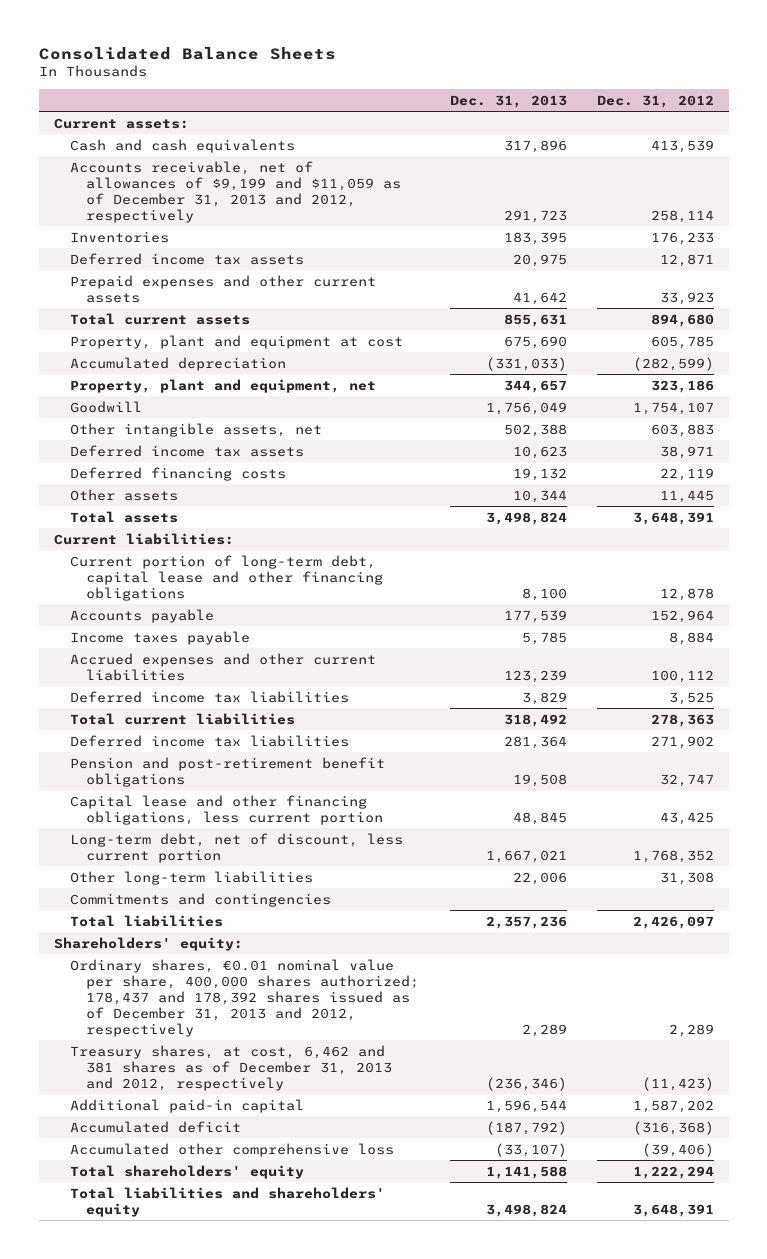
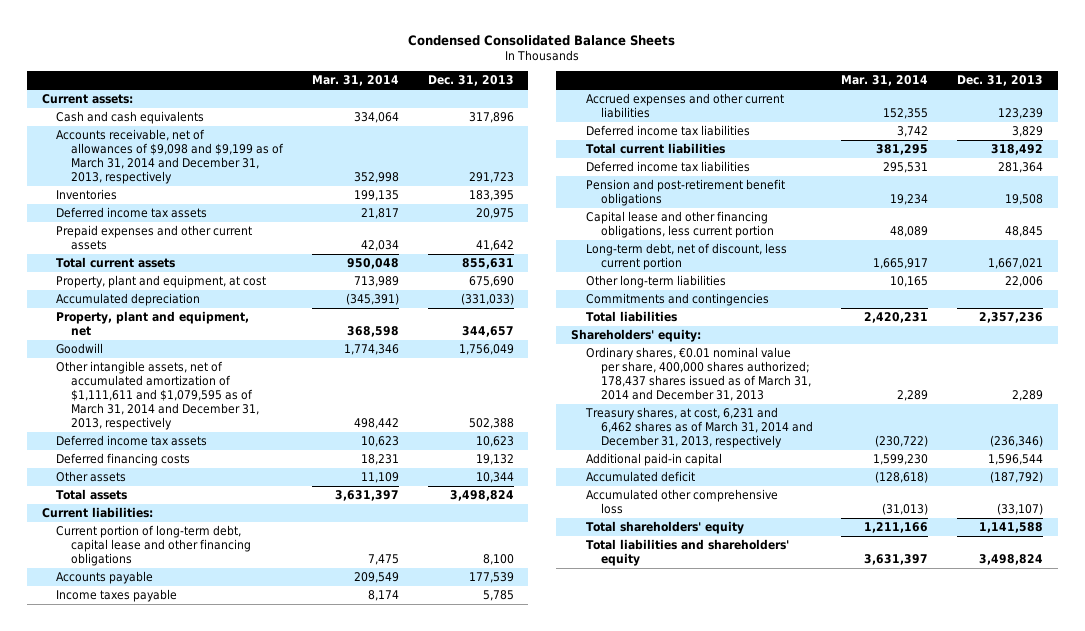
[38,46,336,60] Consolidated Balance Sheets -> [408,34,676,46] Condensed Consolidated Balance Sheets
[596,94,714,108] Dec. 31, 2012 -> none
none -> [312,75,400,87] Mar. 31, 2014
[69,160,402,223] Accounts receivable, net of allowances of $9,199 and $11,059 as of December 31, 2013 and 2012, respectively -> [56,129,285,185] Accounts receivable, net of allowances of $9,098 and $9,199 as of March 31, 2014 and December 31, 2013, respectively
[69,334,403,349] Property, plant and equipment at cost -> [56,275,267,289] Property, plant and equipment, at cost
[69,422,322,437] Other intangible assets, net -> [56,361,260,431] Other intangible assets, net of accumulated amortization of $1,111,611 and $1,079,595 as of March 31, 2014 and December 31, 2013, respectively
[69,958,420,1037] Ordinary shares, €0.01 nominal value per share, 400,000 shares authorized; 178,437 and 178,392 shares issued as of December 31, 2013 and 2012, respectively -> [585,347,811,402] Ordinary shares, €0.01 nominal value per share, 400,000 shares authorized; 178,437 shares issued as of March 31, 2014 and December 31, 2013
[69,1044,393,1091] Treasury shares, at cost, 6,462 and 381 shares as of December 31, 2013 and 2012, respectively -> [584,407,813,449] Treasury shares, at cost, 6,231 and 6,462 shares as of March 31, 2014 and December 31, 2013, respectively

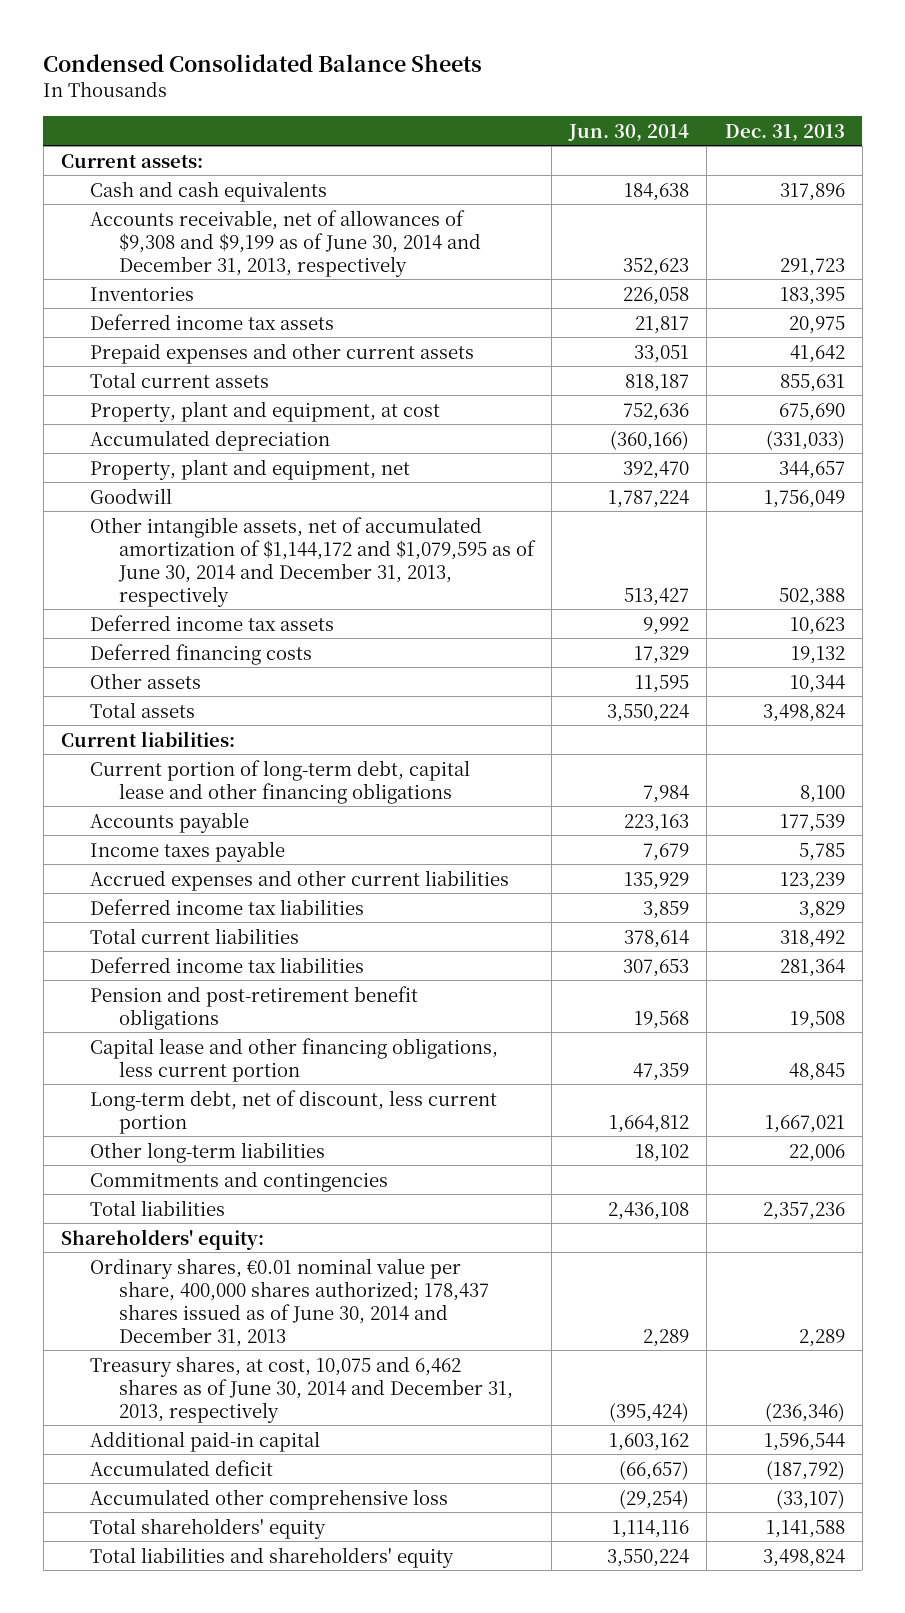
[312,75,400,87] Mar. 31, 2014 -> none
none -> [568,123,690,142] Jun. 30, 2014
[56,129,285,185] Accounts receivable, net of allowances of $9,098 and $9,199 as of March 31, 2014 and December 31, 2013, respectively -> [89,209,481,277] Accounts receivable, net of allowances of $9,308 and $9,199 as of June 30, 2014 and December 31, 2013, respectively
[56,361,260,431] Other intangible assets, net of accumulated amortization of $1,111,611 and $1,079,595 as of March 31, 2014 and December 31, 2013, respectively -> [89,516,536,607] Other intangible assets, net of accumulated amortization of $1,144,172 and $1,079,595 as of June 30, 2014 and December 31, 2013, respectively
[585,347,811,402] Ordinary shares, €0.01 nominal value per share, 400,000 shares authorized; 178,437 shares issued as of March 31, 2014 and December 31, 2013 -> [89,1257,489,1347] Ordinary shares, €0.01 nominal value per share, 400,000 shares authorized; 178,437 shares issued as of June 30, 2014 and December 31, 2013
[584,407,813,449] Treasury shares, at cost, 6,231 and 6,462 shares as of March 31, 2014 and December 31, 2013, respectively -> [89,1355,513,1423] Treasury shares, at cost, 10,075 and 6,462 shares as of June 30, 2014 and December 31, 2013, respectively

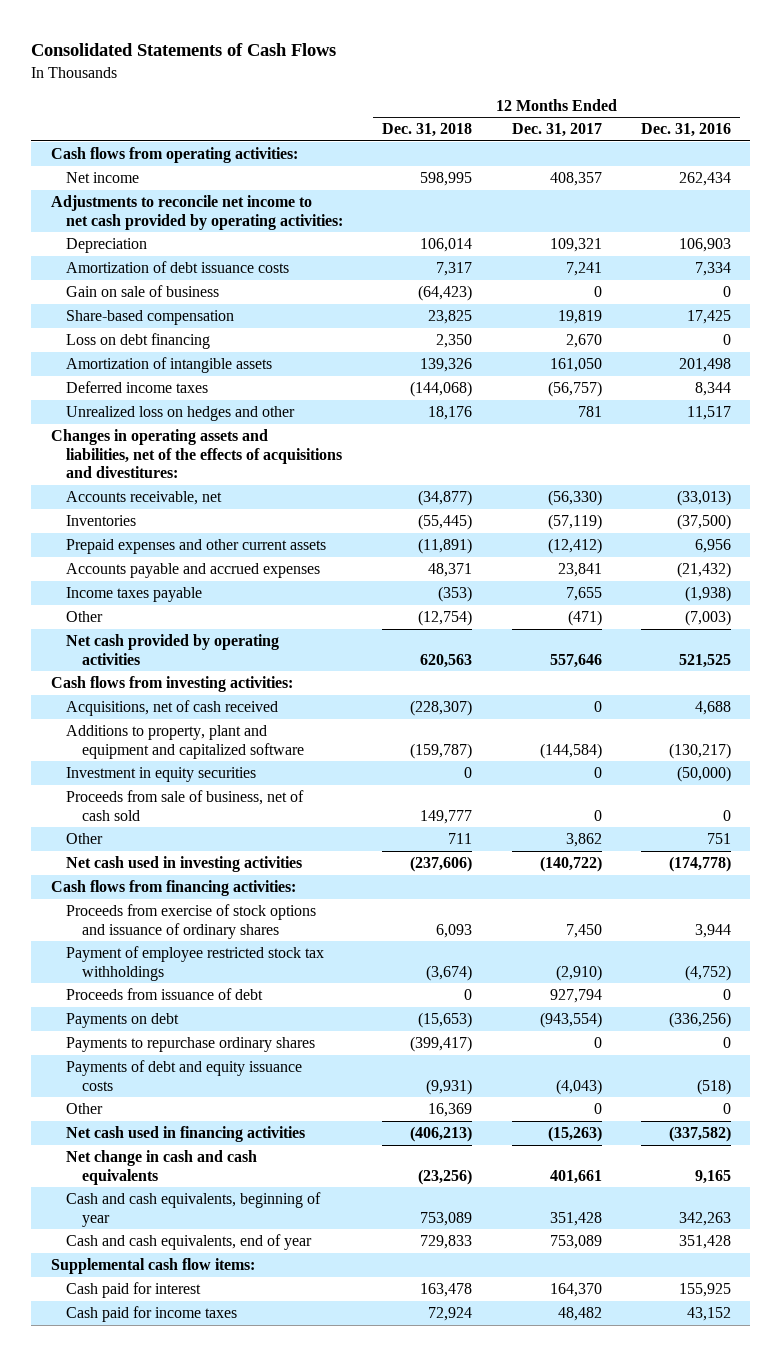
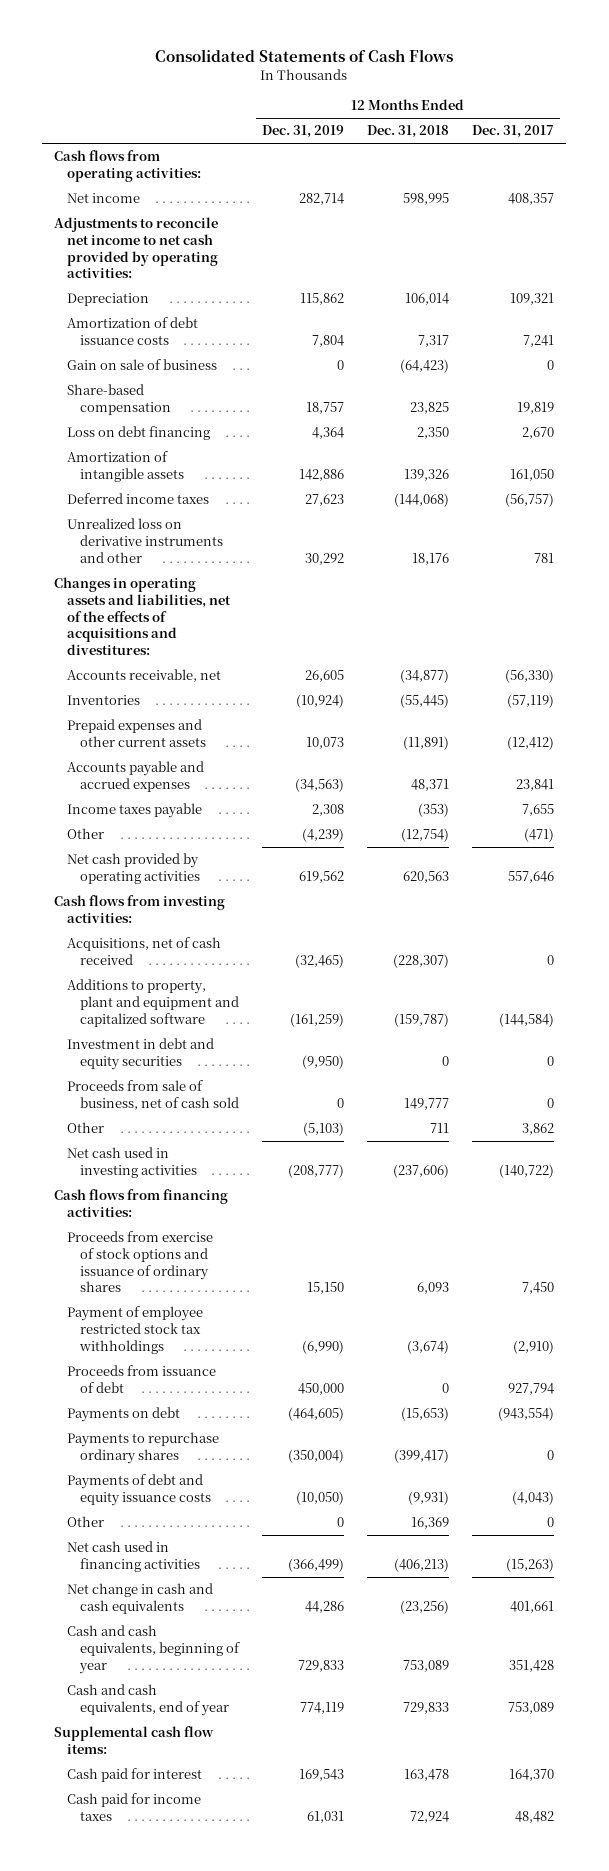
[640,123,731,138] Dec. 31, 2016 -> none
none -> [261,125,344,139] Dec. 31, 2019
[66,405,296,421] Unrealized loss on hedges and other -> [66,518,223,563] Unrealized loss on derivative instruments and other
[66,766,257,782] Investment in equity securities -> [66,1038,214,1070] Investment in debt and equity securities

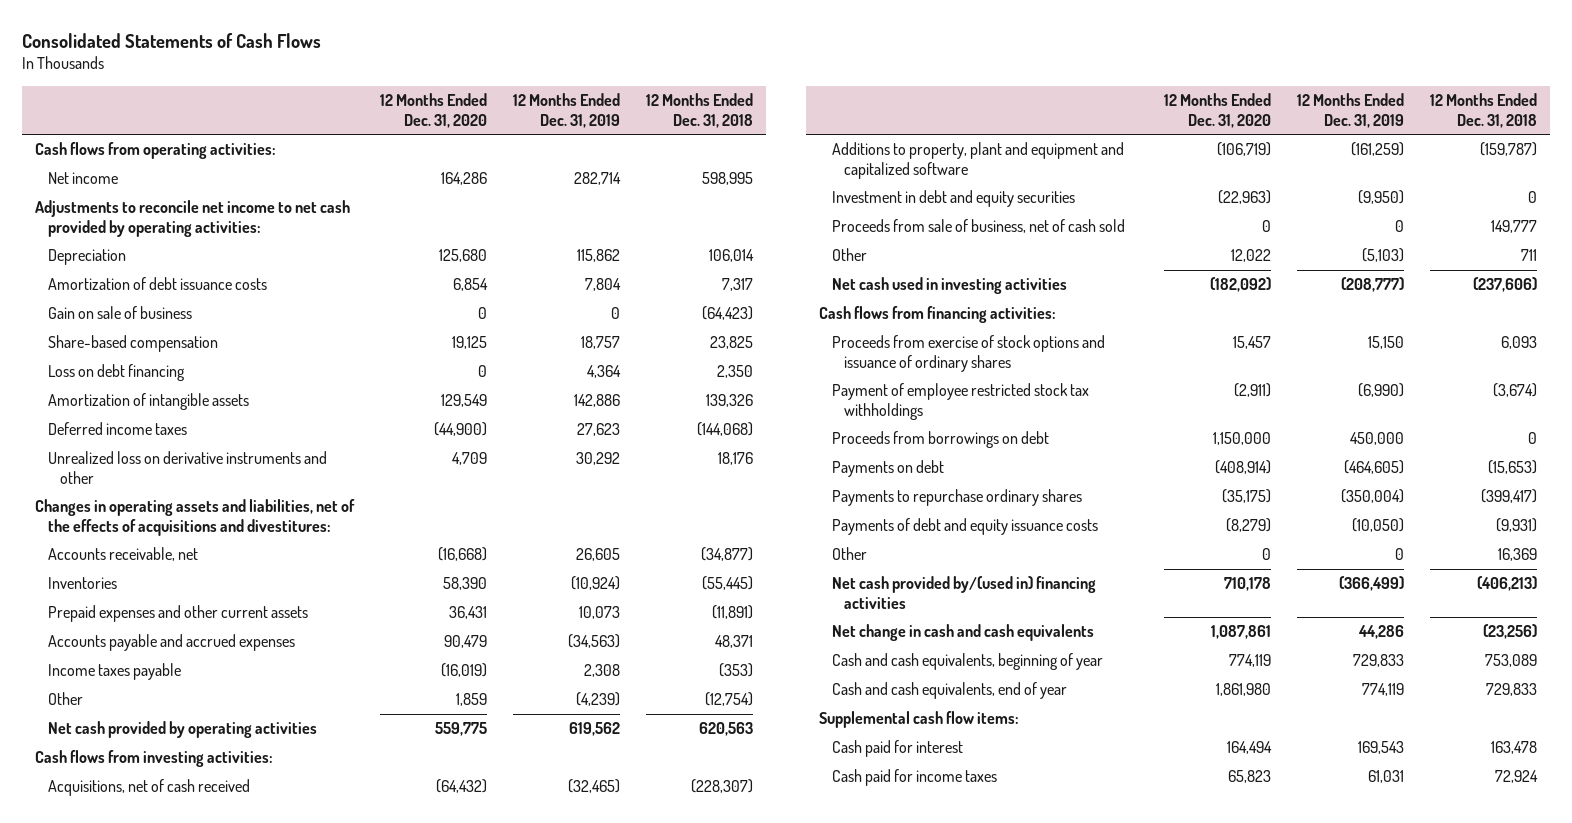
[472,125,555,139] Dec. 31, 2017 -> none
none -> [380,92,488,128] 12 Months Ended Dec. 31, 2020
[66,1365,216,1393] Proceeds from issuance of debt -> [831,431,1049,449] Proceeds from borrowings on debt
[66,1541,200,1572] Net cash used in financing activities -> [831,576,1096,609] Net cash provided by/(used in) financing activities

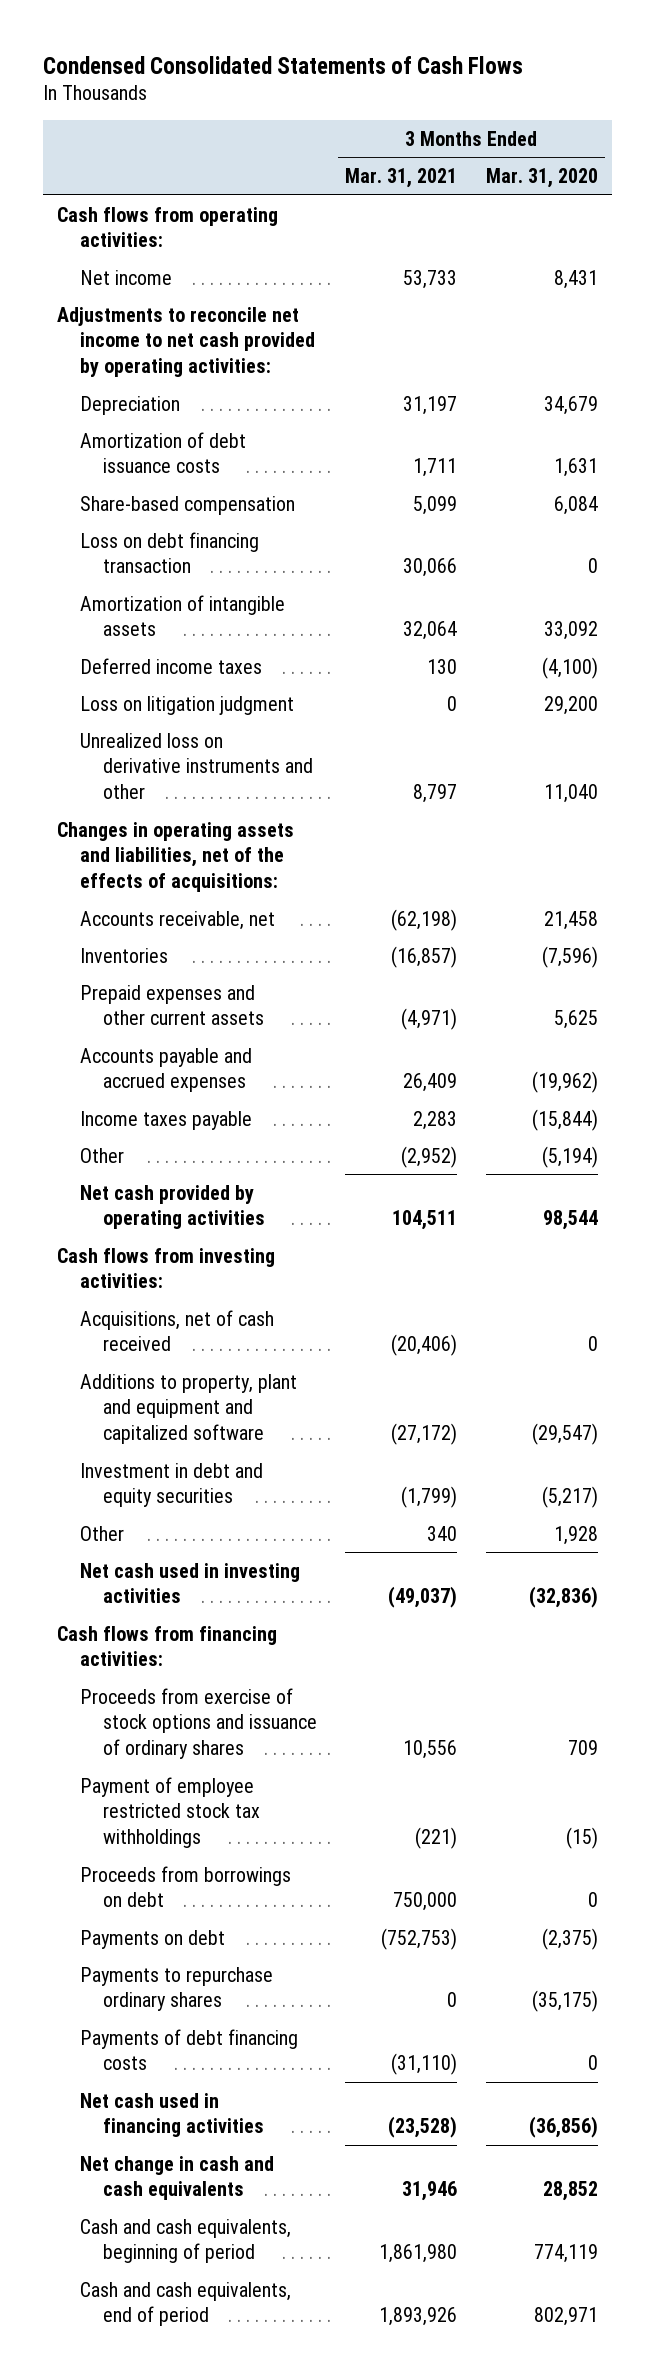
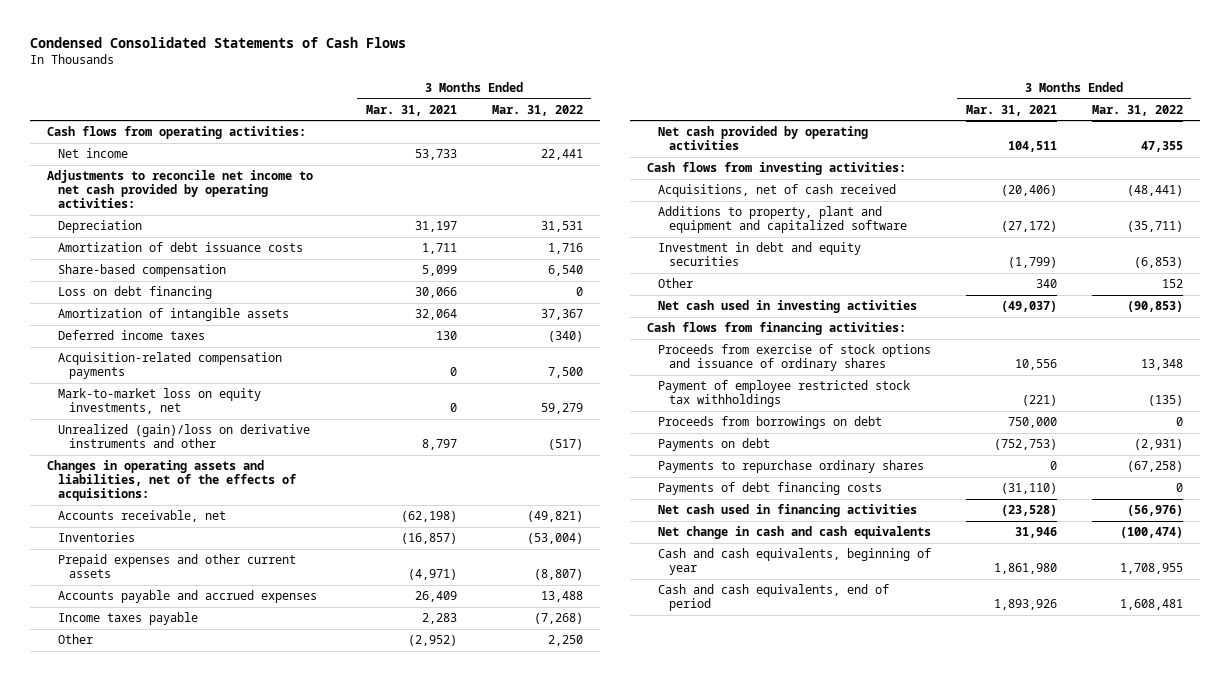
[485,167,598,188] Mar. 31, 2020 -> none
none -> [491,104,583,116] Mar. 31, 2022
[79,531,259,574] Loss on debt financing transaction -> [58,286,213,300] Loss on debt financing
[79,695,294,715] Loss on litigation judgment -> none
none -> [58,352,283,380] Acquisition-related compensation payments
none -> [58,388,262,415] Mark-to-market loss on equity investments, net
[79,732,313,800] Unrealized loss on derivative instruments and other -> [58,424,311,449] Unrealized (gain)/loss on derivative instruments and other
[79,2218,291,2264] Cash and cash equivalents, beginning of period -> [658,548,932,576] Cash and cash equivalents, beginning of year

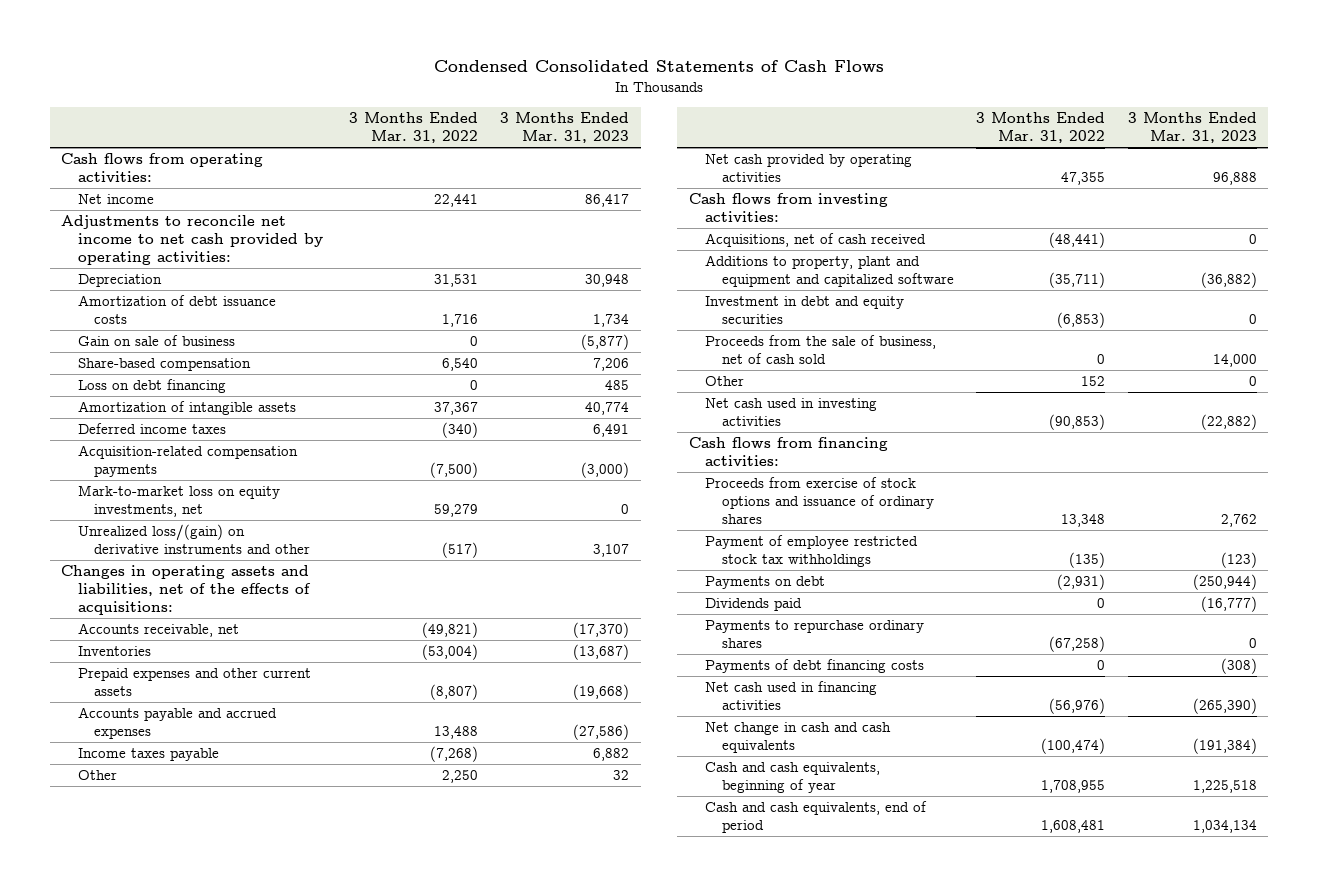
[365,104,457,116] Mar. 31, 2021 -> none
none -> [500,112,630,143] 3 Months Ended Mar. 31, 2023
none -> [77,335,235,347] Gain on sale of business
[547,367,583,379] 7,500 -> [429,461,478,478] (7,500)
[58,424,311,449] Unrealized (gain)/loss on derivative instruments and other -> [77,524,311,554] Unrealized loss/(gain) on derivative instruments and other
none -> [705,335,937,364] Proceeds from the sale of business, net of cash sold
[658,416,883,430] Proceeds from borrowings on debt -> none
none -> [705,598,803,612] Dividends paid

